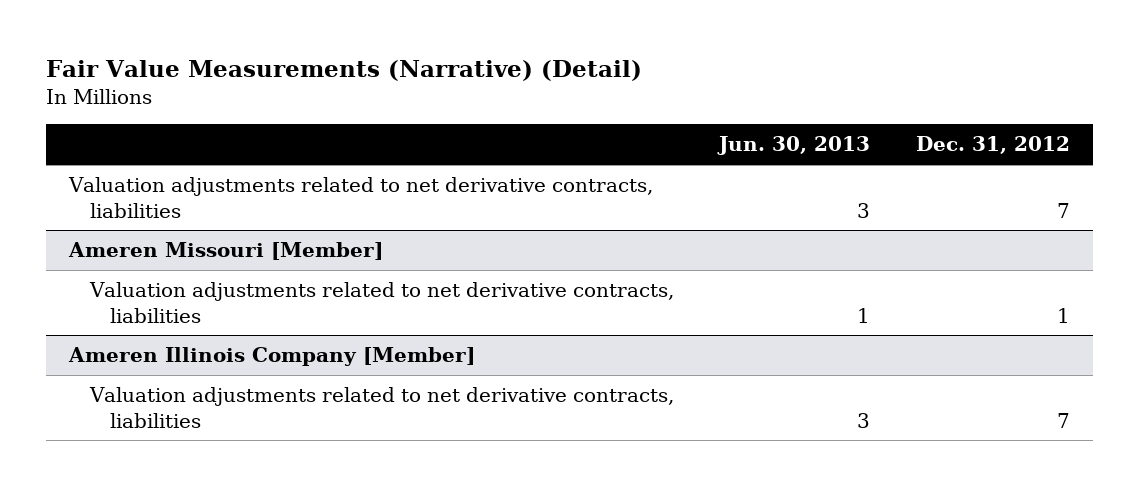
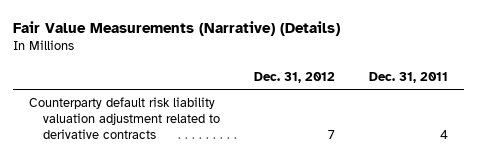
[46,60,643,82] Fair Value Measurements (Narrative) (Detail) -> [12,20,340,36] Fair Value Measurements (Narrative) (Details)
[717,136,871,156] Jun. 30, 2013 -> none
none -> [368,71,448,83] Dec. 31, 2011
[68,242,384,261] Ameren Missouri [Member] -> none
[88,282,674,323] Valuation adjustments related to net derivative contracts, liabilities -> none
[68,347,476,367] Ameren Illinois Company [Member] -> none
[88,387,674,428] Valuation adjustments related to net derivative contracts, liabilities -> none
[68,177,654,218] Valuation adjustments related to net derivative contracts, liabilities -> [29,97,221,140] Counterparty default risk liability valuation adjustment related to derivative contracts

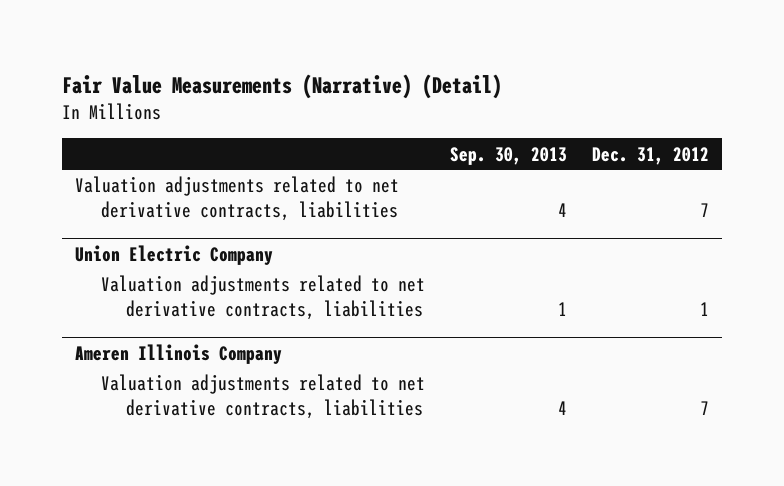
[12,20,340,36] Fair Value Measurements (Narrative) (Details) -> [62,73,503,99] Fair Value Measurements (Narrative) (Detail)
[368,71,448,83] Dec. 31, 2011 -> none
none -> [449,146,567,165] Sep. 30, 2013
[29,97,221,140] Counterparty default risk liability valuation adjustment related to derivative contracts -> [75,176,400,222] Valuation adjustments related to net derivative contracts, liabilities
none -> [75,244,274,265] Union Electric Company
none -> [100,275,425,321] Valuation adjustments related to net derivative contracts, liabilities
none -> [75,343,283,364] Ameren Illinois Company
none -> [100,374,425,420] Valuation adjustments related to net derivative contracts, liabilities

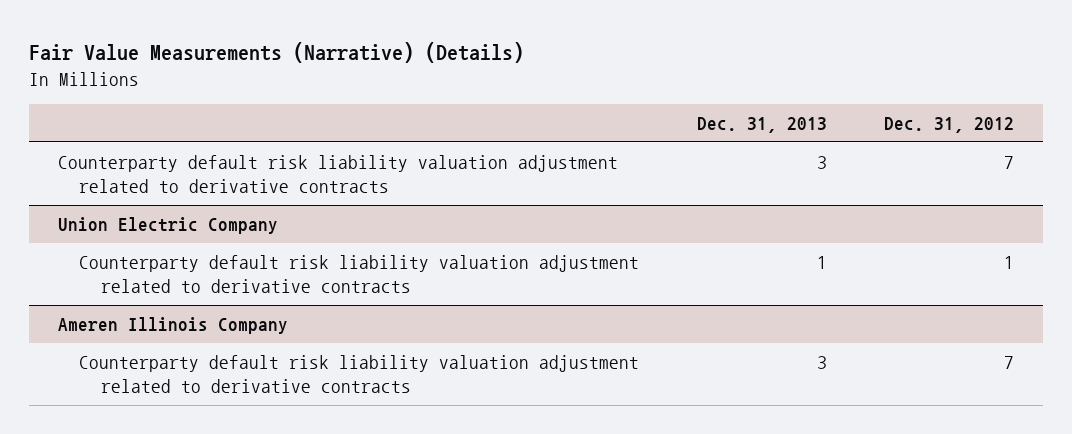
[62,73,503,99] Fair Value Measurements (Narrative) (Detail) -> [28,41,524,63] Fair Value Measurements (Narrative) (Details)
[449,146,567,165] Sep. 30, 2013 -> none
none -> [696,116,827,133] Dec. 31, 2013
[75,176,400,222] Valuation adjustments related to net derivative contracts, liabilities -> [57,155,618,194] Counterparty default risk liability valuation adjustment related to derivative contracts
[100,275,425,321] Valuation adjustments related to net derivative contracts, liabilities -> [79,255,640,294] Counterparty default risk liability valuation adjustment related to derivative contracts
[100,374,425,420] Valuation adjustments related to net derivative contracts, liabilities -> [79,355,640,394] Counterparty default risk liability valuation adjustment related to derivative contracts

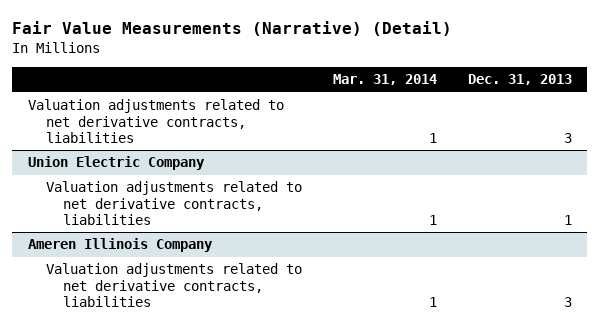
[28,41,524,63] Fair Value Measurements (Narrative) (Details) -> [12,21,453,37] Fair Value Measurements (Narrative) (Detail)
[884,116,1015,133] Dec. 31, 2012 -> none
none -> [332,74,437,86] Mar. 31, 2014
[57,155,618,194] Counterparty default risk liability valuation adjustment related to derivative contracts -> [27,99,284,143] Valuation adjustments related to net derivative contracts, liabilities
[79,255,640,294] Counterparty default risk liability valuation adjustment related to derivative contracts -> [45,181,302,225] Valuation adjustments related to net derivative contracts, liabilities
[79,355,640,394] Counterparty default risk liability valuation adjustment related to derivative contracts -> [45,263,302,307] Valuation adjustments related to net derivative contracts, liabilities

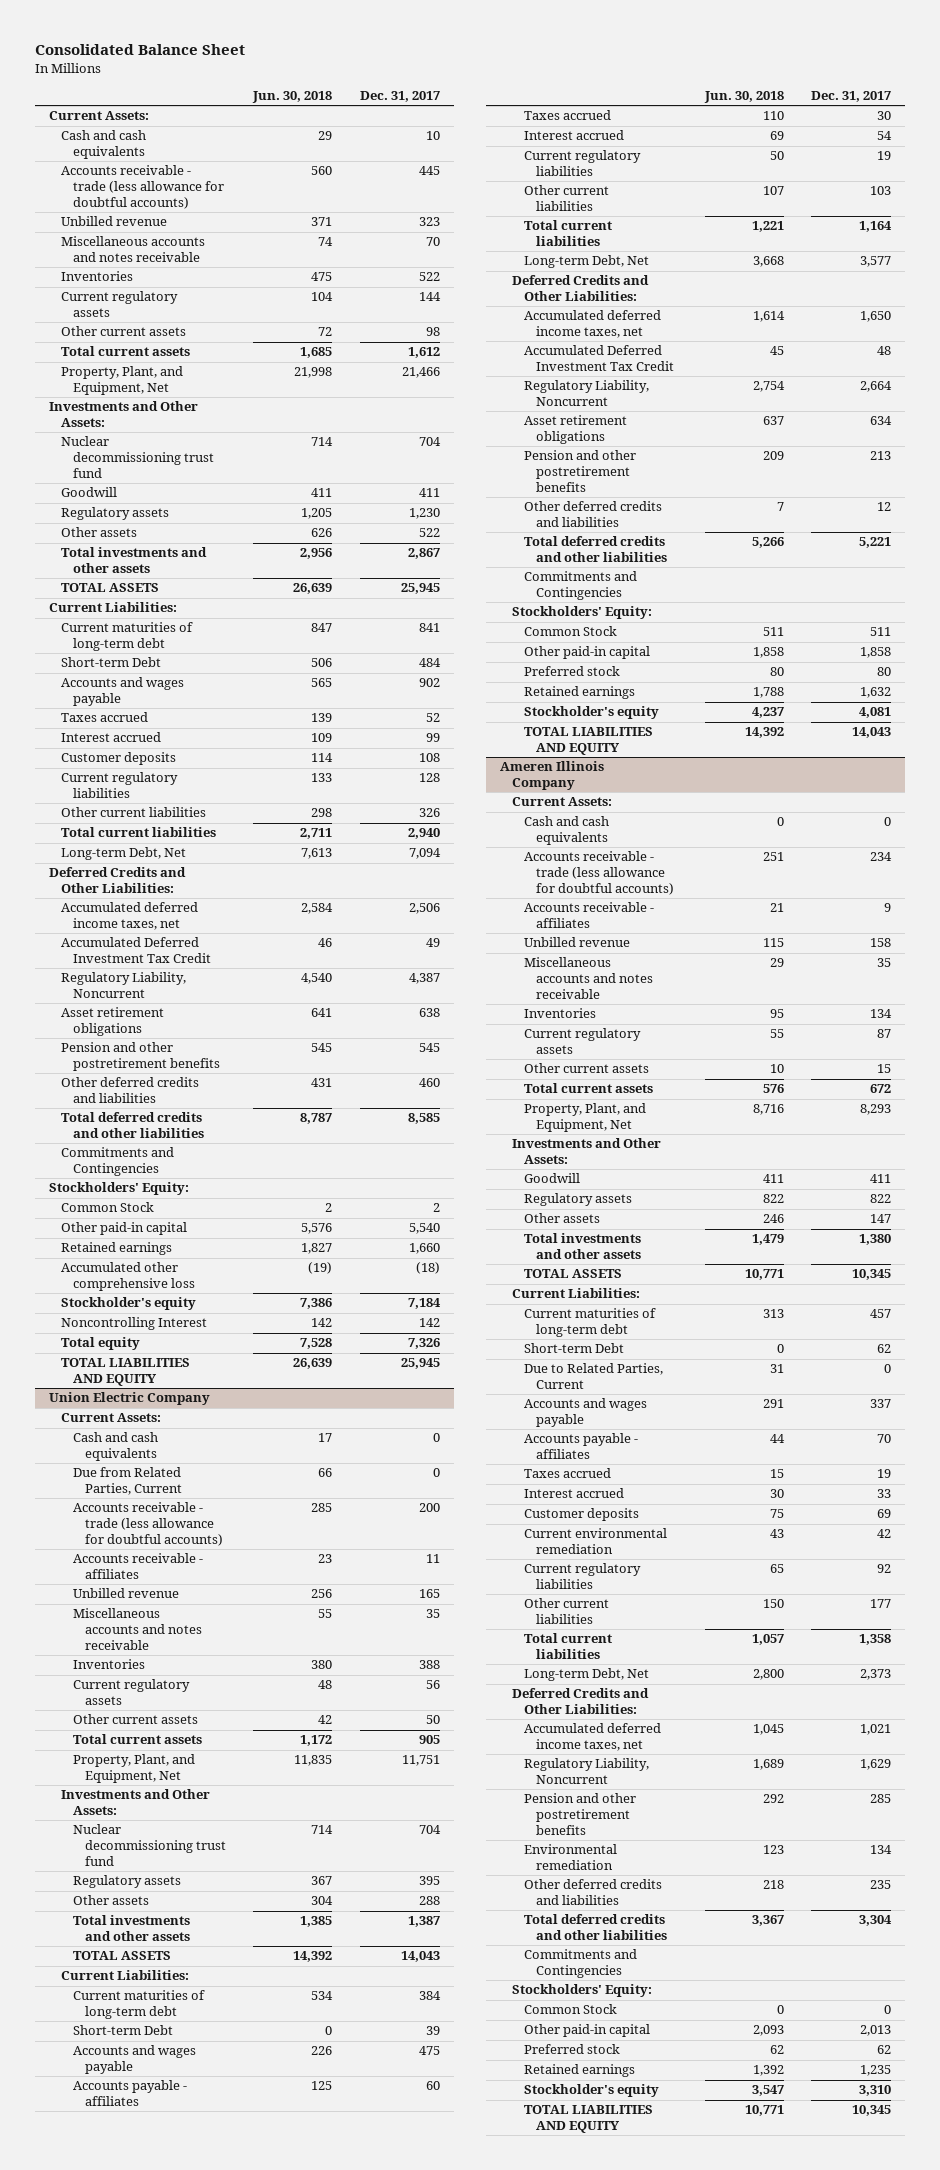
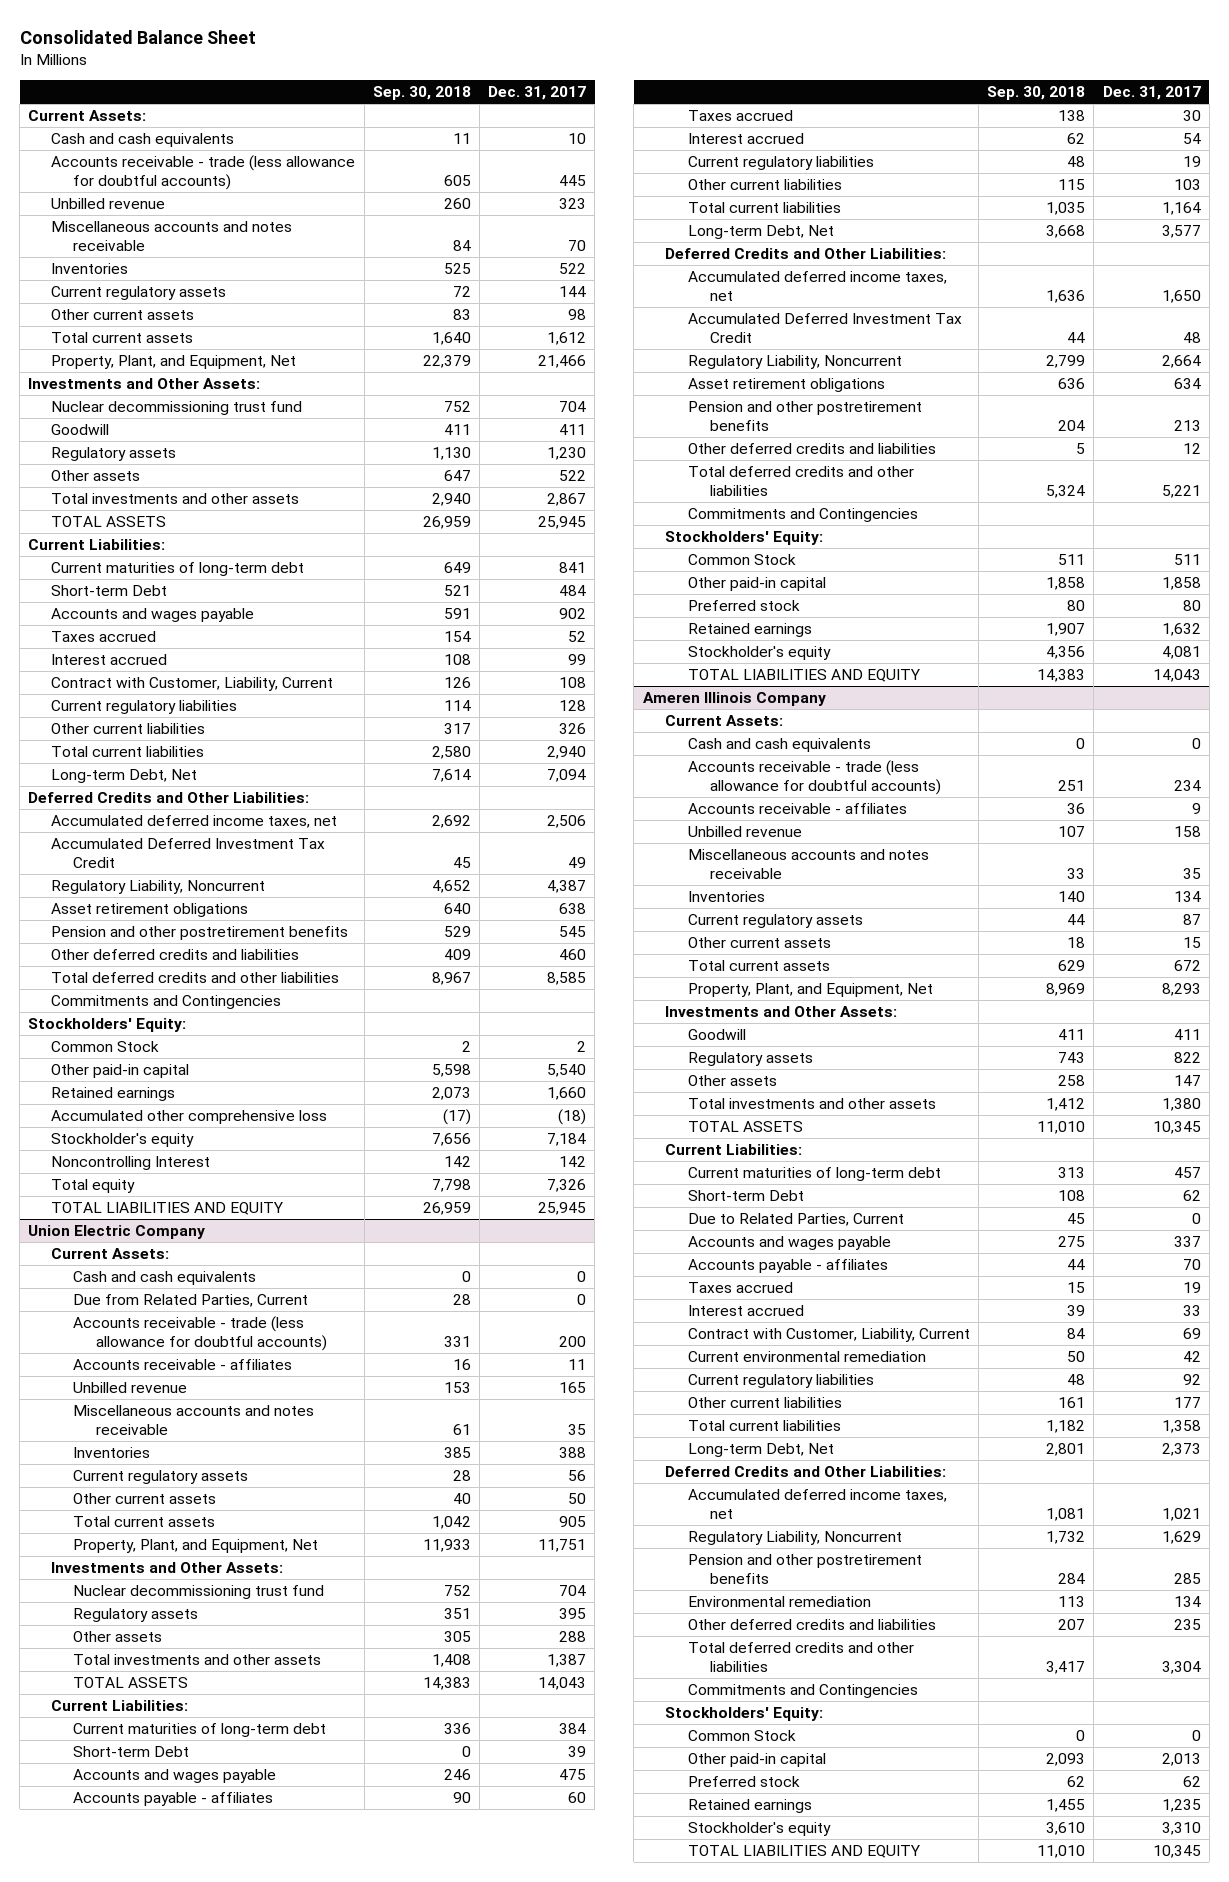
[252,91,333,104] Jun. 30, 2018 -> none
none -> [372,86,471,101] Sep. 30, 2018
[60,752,176,766] Customer deposits -> none
none -> [50,676,333,691] Contract with Customer, Liability, Current
[524,1508,640,1522] Customer deposits -> none
none -> [687,1327,970,1342] Contract with Customer, Liability, Current

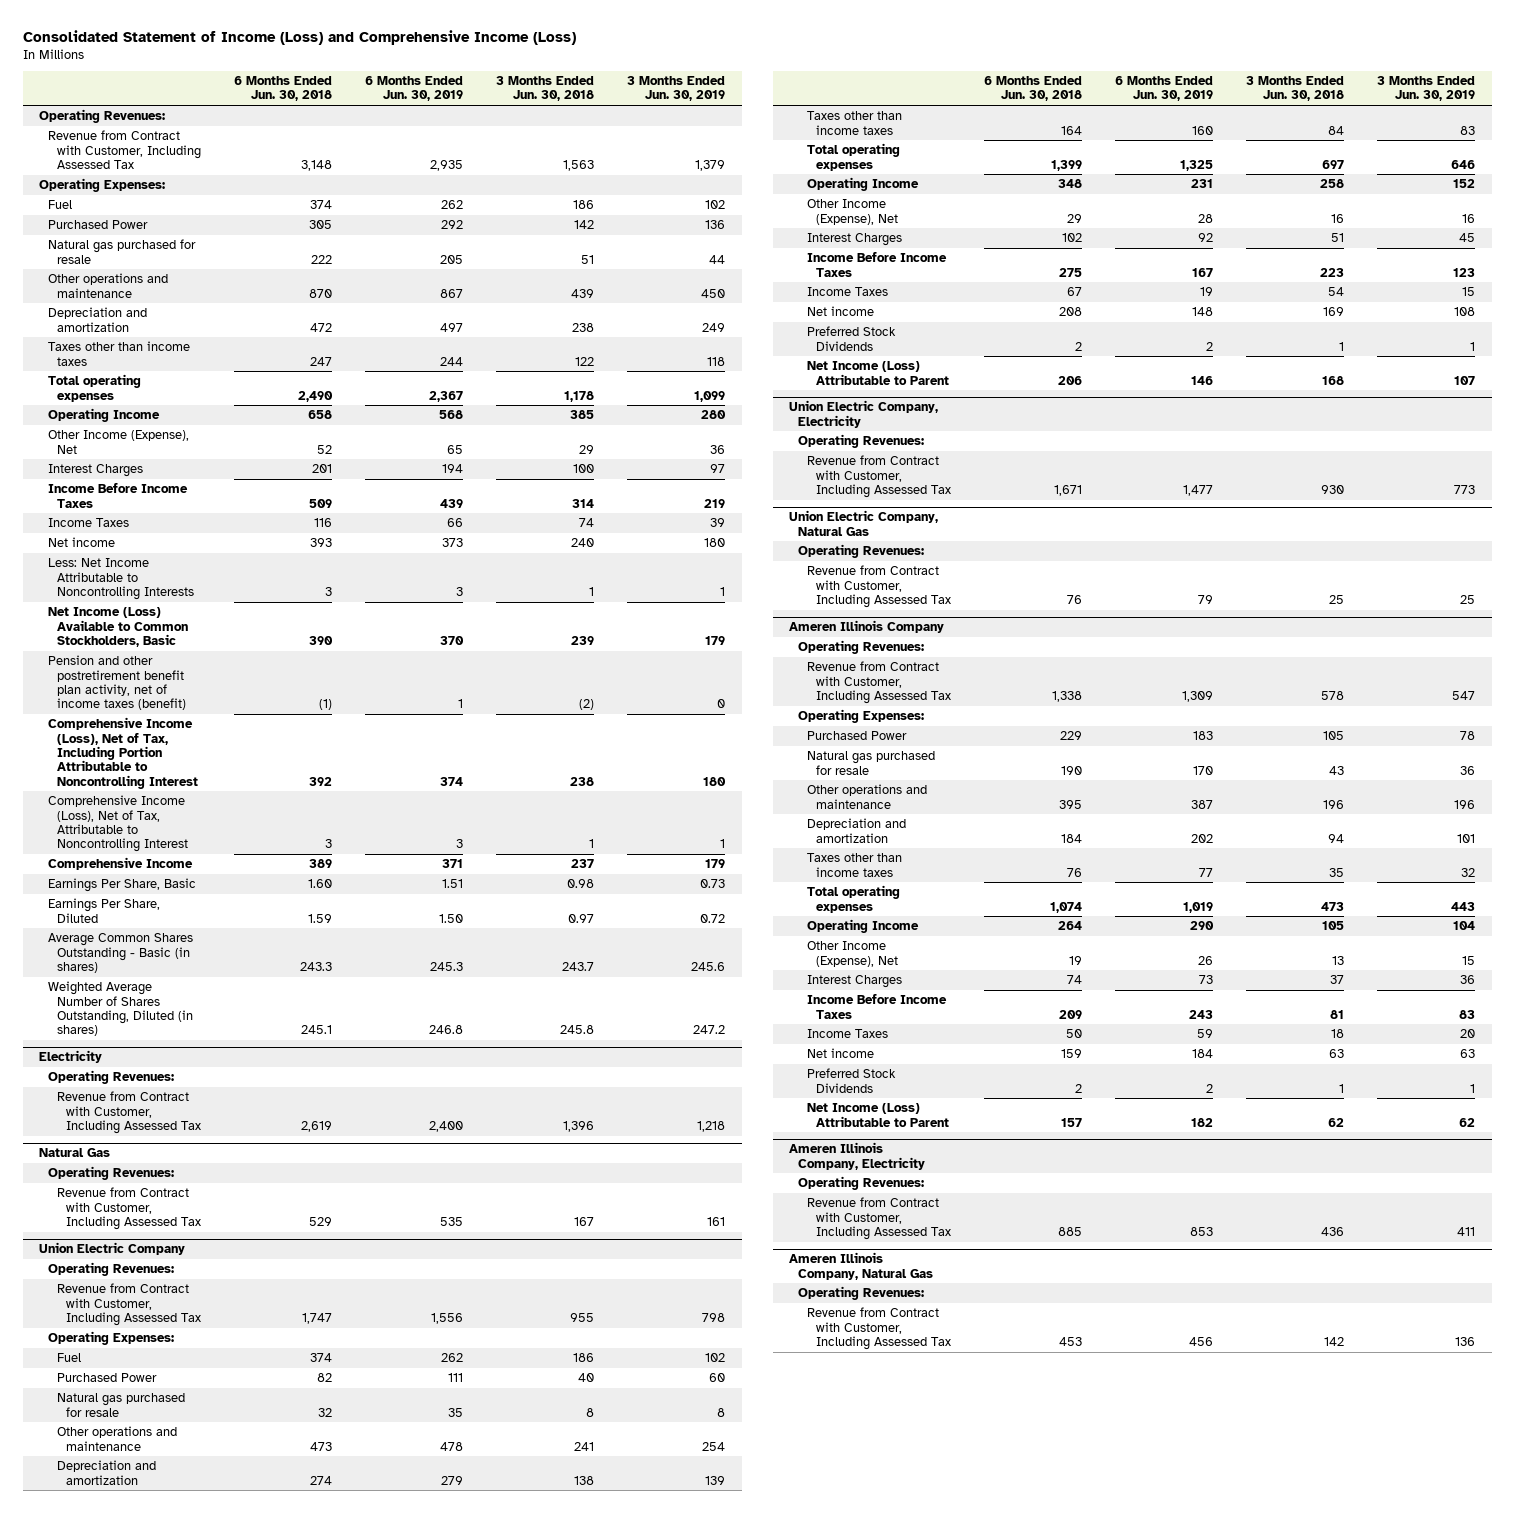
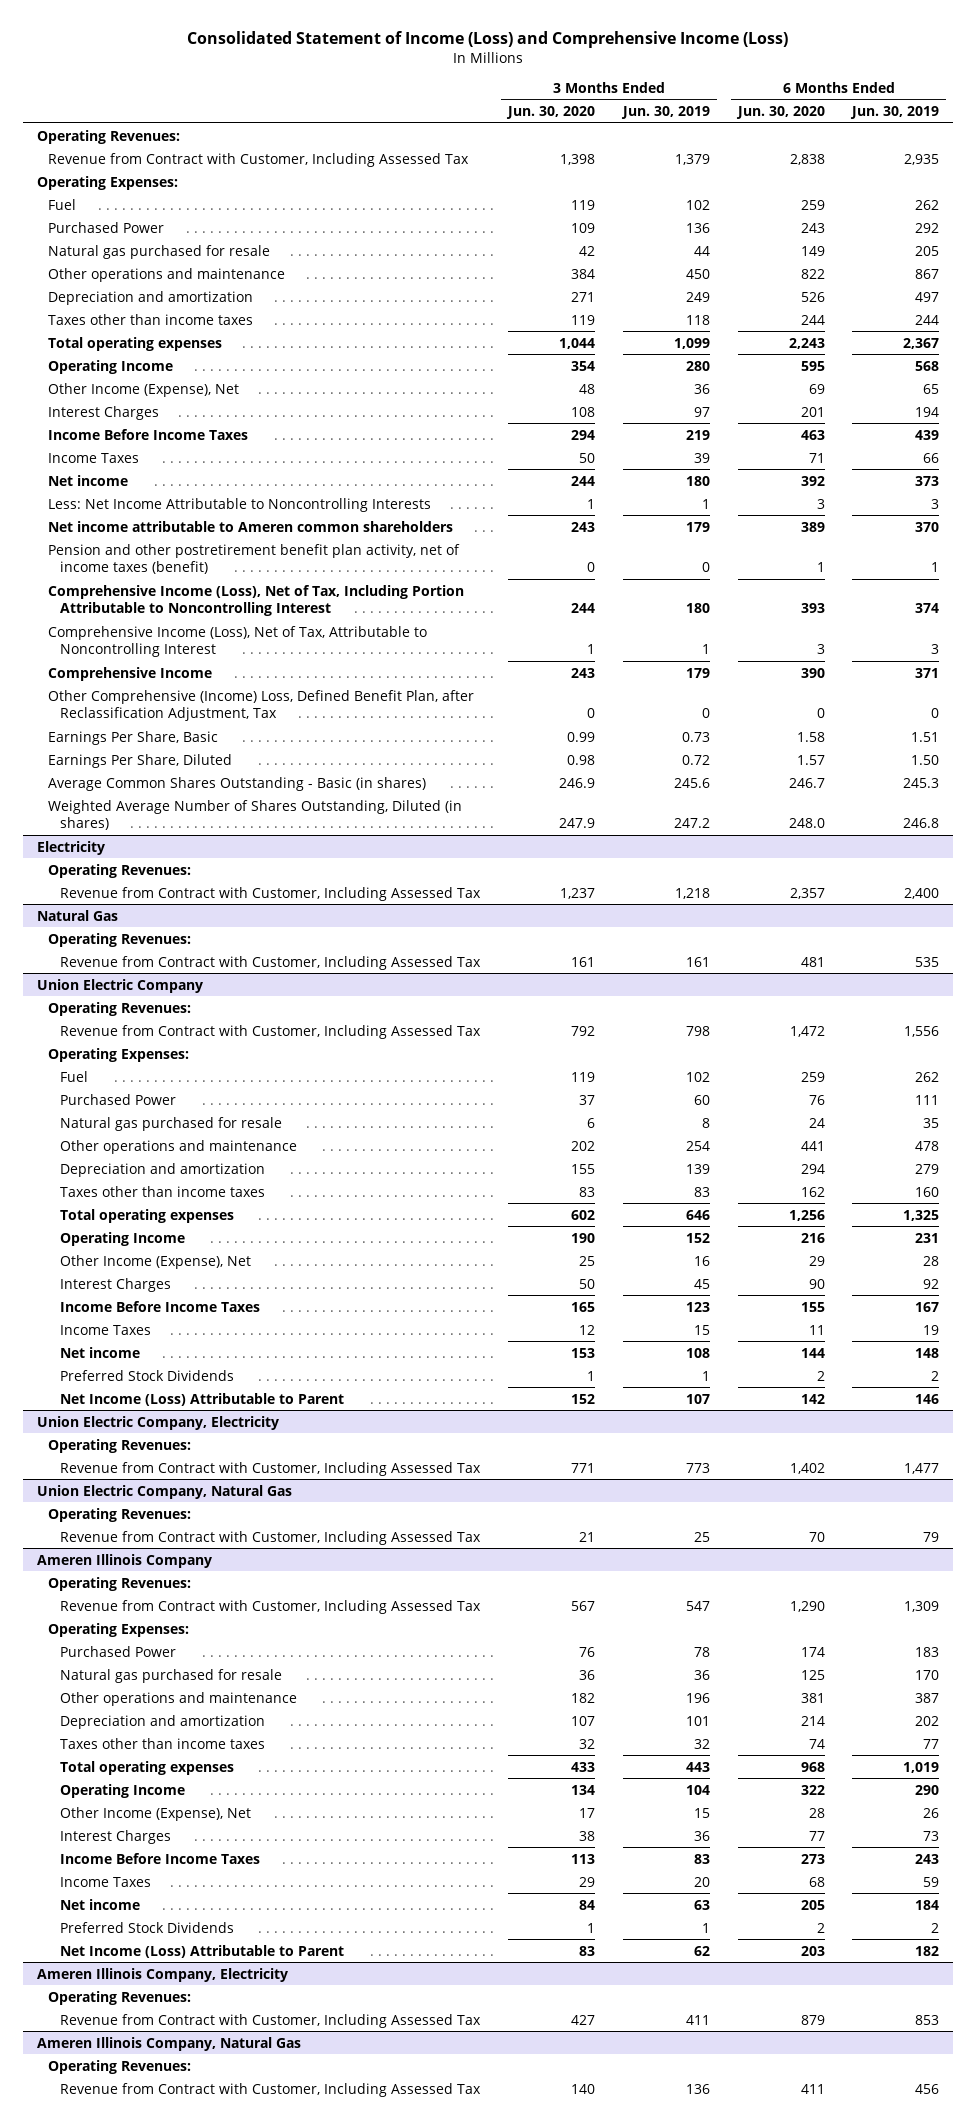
[233,76,332,102] 6 Months Ended Jun. 30, 2018 -> none
[496,76,595,102] 3 Months Ended Jun. 30, 2018 -> none
none -> [505,105,595,119] Jun. 30, 2020
none -> [735,105,825,119] Jun. 30, 2020
[47,607,188,647] Net Income (Loss) Available to Common Stockholders, Basic -> [48,520,454,532] Net income attributable to Ameren common shareholders
none -> [48,689,475,721] Other Comprehensive (Income) Loss, Defined Benefit Plan, after Reclassification Adjustment, Tax

